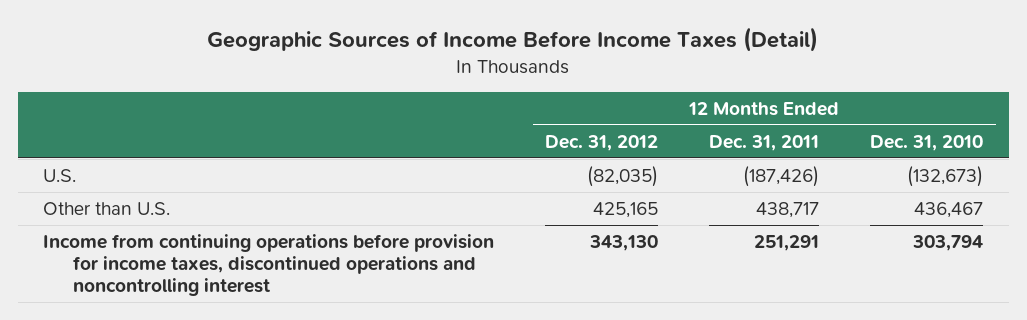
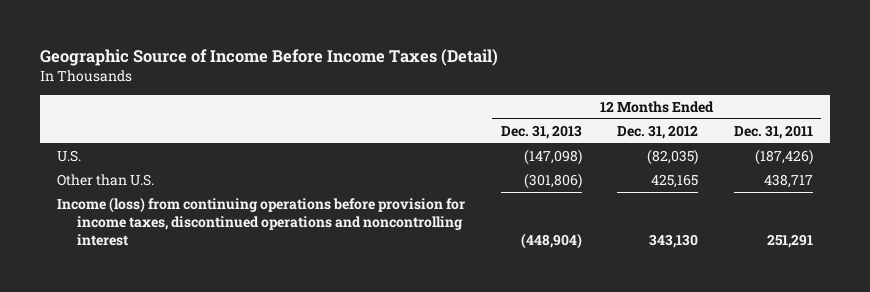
[207,27,819,53] Geographic Sources of Income Before Income Taxes (Detail) -> [39,48,498,66] Geographic Source of Income Before Income Taxes (Detail)
[870,134,984,151] Dec. 31, 2010 -> none
none -> [500,124,582,139] Dec. 31, 2013
[43,234,495,296] Income from continuing operations before provision for income taxes, discontinued operations and noncontrolling interest -> [57,197,466,247] Income (loss) from continuing operations before provision for income taxes, discontinued operations and noncontrolling interest

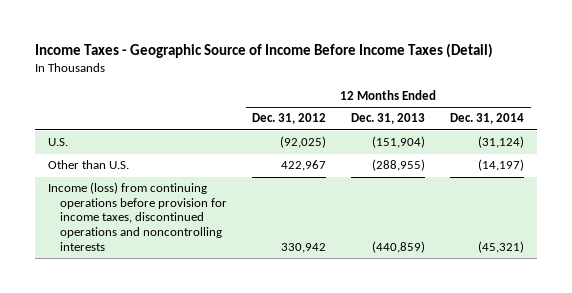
[39,48,498,66] Geographic Source of Income Before Income Taxes (Detail) -> [35,42,494,58] Income Taxes - Geographic Source of Income Before Income Taxes (Detail)
[733,124,813,139] Dec. 31, 2011 -> none
none -> [450,113,525,125] Dec. 31, 2014
[523,149,582,166] (147,098) -> [372,136,426,149] (151,904)
[647,149,699,166] (82,035) -> [280,136,327,149] (92,025)
[523,173,582,190] (301,806) -> [372,159,426,172] (288,955)
[651,174,699,189] 425,165 -> [281,160,327,172] 422,967
[57,197,466,247] Income (loss) from continuing operations before provision for income taxes, discontinued operations and noncontrolling interest -> [47,182,227,251] Income (loss) from continuing operations before provision for income taxes, discontinued operations and noncontrolling interests
[520,233,582,250] (448,904) -> [372,240,426,253] (440,859)
[649,234,699,249] 343,130 -> [281,242,327,253] 330,942

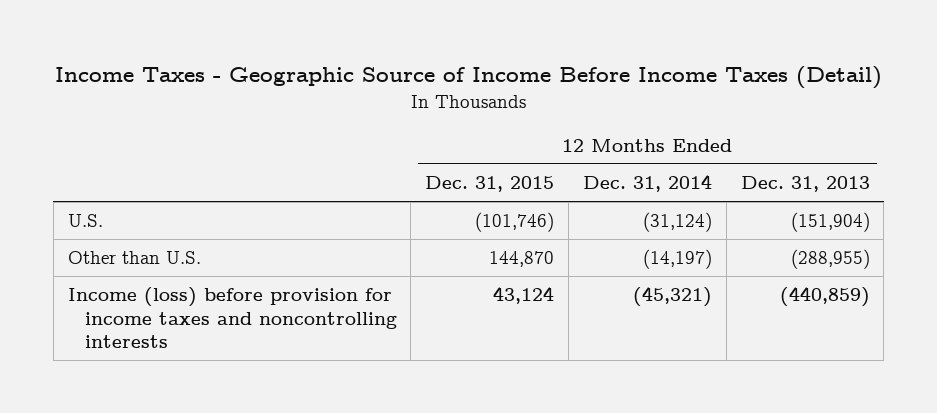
[252,113,327,125] Dec. 31, 2012 -> none
none -> [425,175,555,192] Dec. 31, 2015
[47,182,227,251] Income (loss) from continuing operations before provision for income taxes, discontinued operations and noncontrolling interests -> [67,287,397,348] Income (loss) before provision for income taxes and noncontrolling interests

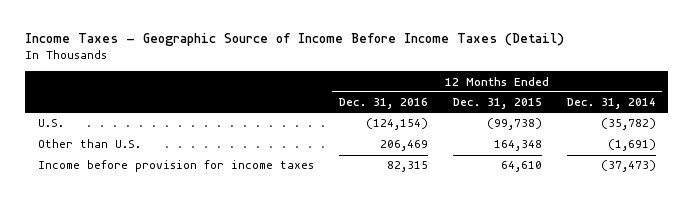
[740,175,870,192] Dec. 31, 2013 -> none
none -> [338,98,428,110] Dec. 31, 2016
[475,212,555,233] (101,746) -> [486,118,542,131] (99,738)
[642,212,712,233] (31,124) -> [600,118,656,131] (35,782)
[489,251,555,268] 144,870 -> [493,140,542,152] 164,348
[642,249,712,270] (14,197) -> [607,139,656,152] (1,691)
[67,287,397,348] Income (loss) before provision for income taxes and noncontrolling interests -> [37,160,314,173] Income before provision for income taxes
[493,286,555,305] 43,124 -> [500,161,542,173] 64,610
[632,286,712,308] (45,321) -> [600,160,656,173] (37,473)

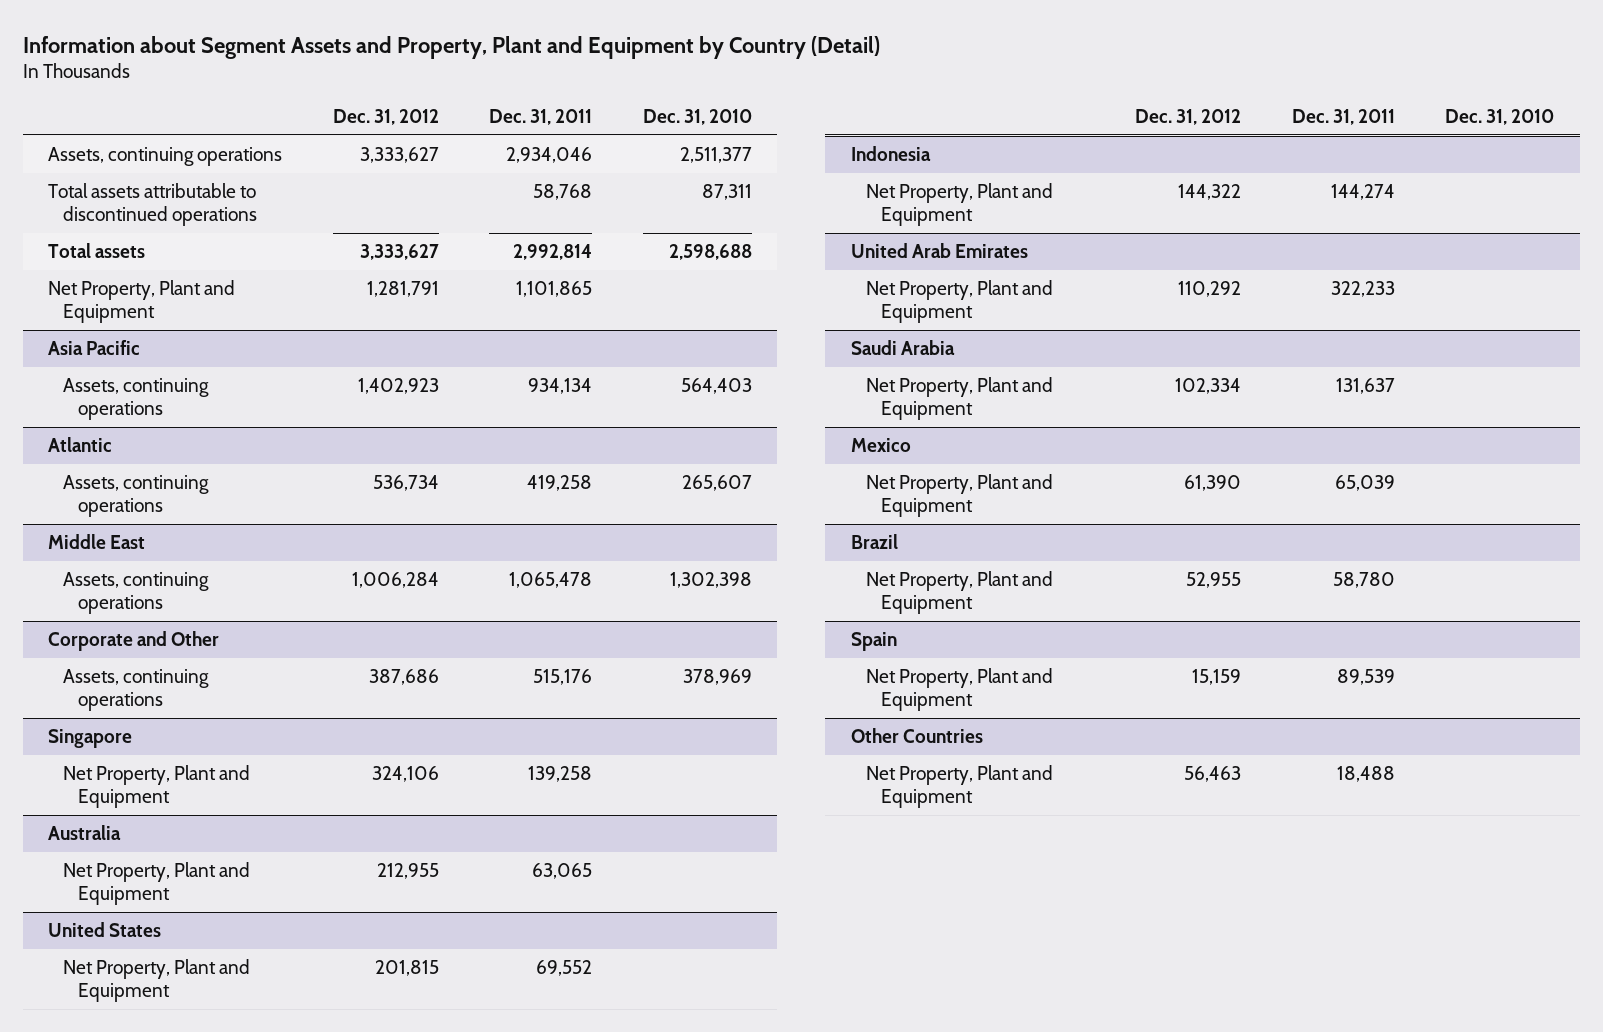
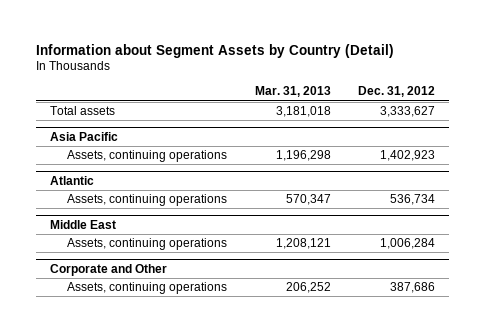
[22,35,880,59] Information about Segment Assets and Property, Plant and Equipment by Country (Detail) -> [36,43,395,58] Information about Segment Assets by Country (Detail)
[489,108,593,125] Dec. 31, 2011 -> none
[643,108,753,125] Dec. 31, 2010 -> none
none -> [254,86,331,98] Mar. 31, 2013
[48,147,283,167] Assets, continuing operations -> none
[48,183,258,226] Total assets attributable to discontinued operations -> none
[48,280,236,323] Net Property, Plant and Equipment -> none
[48,729,133,749] Singapore -> none
[63,765,251,808] Net Property, Plant and Equipment -> none
[48,825,122,841] Australia -> none
[63,862,251,905] Net Property, Plant and Equipment -> none
[48,922,162,938] United States -> none
[63,959,251,1002] Net Property, Plant and Equipment -> none
[850,146,931,162] Indonesia -> none
[865,183,1053,226] Net Property, Plant and Equipment -> none
[850,243,1028,259] United Arab Emirates -> none
[865,280,1053,323] Net Property, Plant and Equipment -> none
[850,340,955,356] Saudi Arabia -> none
[865,377,1053,420] Net Property, Plant and Equipment -> none
[850,438,911,453] Mexico -> none
[865,474,1053,517] Net Property, Plant and Equipment -> none
[850,534,898,550] Brazil -> none
[865,571,1053,614] Net Property, Plant and Equipment -> none
[850,632,897,652] Spain -> none
[865,668,1053,711] Net Property, Plant and Equipment -> none
[850,728,983,744] Other Countries -> none
[865,765,1053,808] Net Property, Plant and Equipment -> none

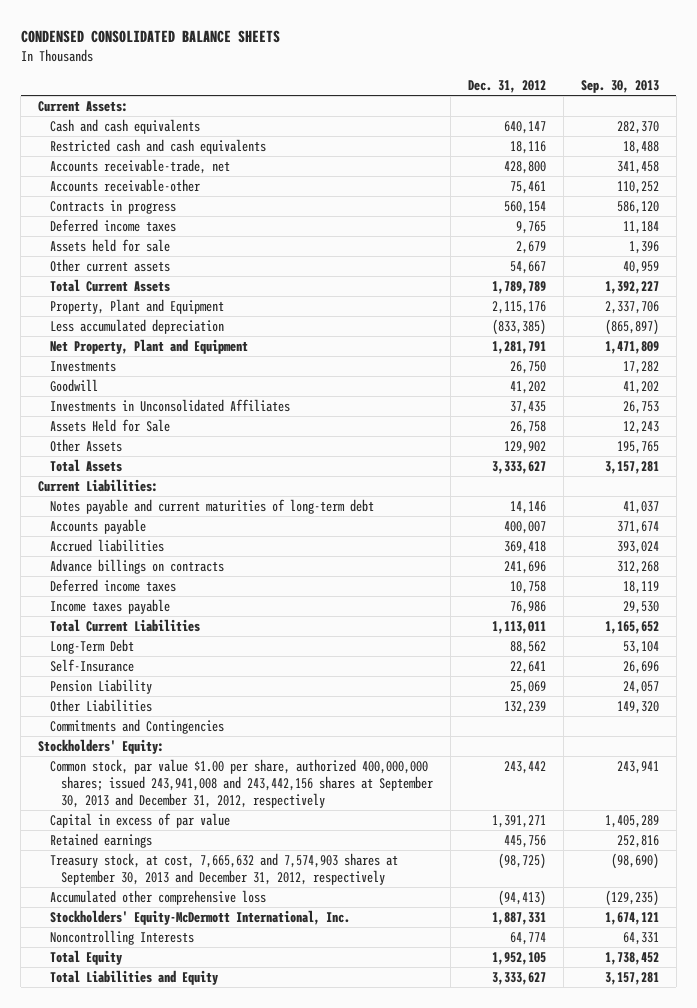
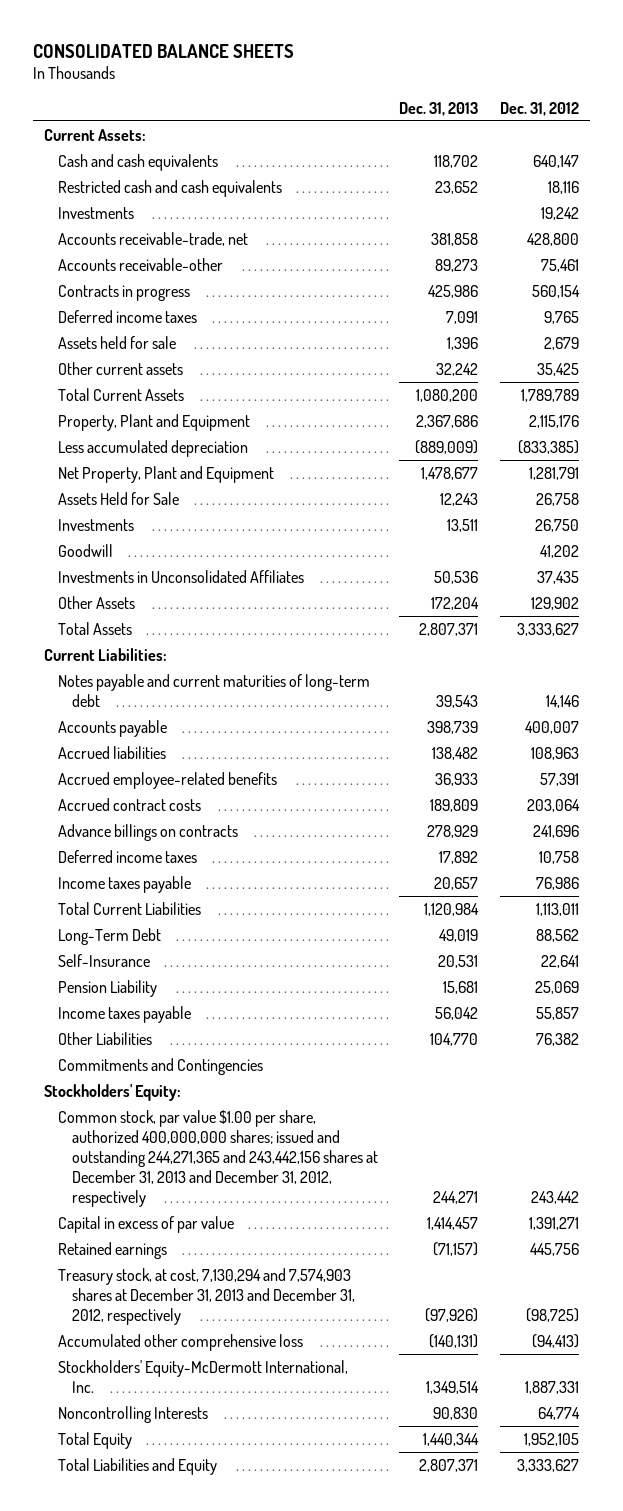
[20,30,280,44] CONDENSED CONSOLIDATED BALANCE SHEETS -> [32,43,294,58] CONSOLIDATED BALANCE SHEETS
[580,80,659,94] Sep. 30, 2013 -> none
none -> [399,101,479,116] Dec. 31, 2013
none -> [57,206,134,219] Investments
[510,260,547,274] 54,667 -> [537,362,580,376] 35,425
[49,418,170,432] Assets Held for Sale -> [57,491,179,505] Assets Held for Sale
[504,540,547,554] 369,418 -> [531,746,580,760] 108,963
none -> [57,771,277,789] Accrued employee-related benefits
none -> [57,797,201,811] Accrued contract costs
none -> [57,1005,191,1023] Income taxes payable
[504,700,547,714] 132,239 -> [536,1032,580,1046] 76,382
[49,758,434,808] Common stock, par value $1.00 per share, authorized 400,000,000 shares; issued 243,941,008 and 243,442,156 shares at September 30, 2013 and December 31, 2012, respectively -> [57,1109,378,1207] Common stock, par value $1.00 per share, authorized 400,000,000 shares; issued and outstanding 244,271,365 and 243,442,156 shares at December 31, 2013 and December 31, 2012, respectively
[49,852,398,885] Treasury stock, at cost, 7,665,632 and 7,574,903 shares at September 30, 2013 and December 31, 2012, respectively -> [57,1267,355,1325] Treasury stock, at cost, 7,130,294 and 7,574,903 shares at December 31, 2013 and December 31, 2012, respectively

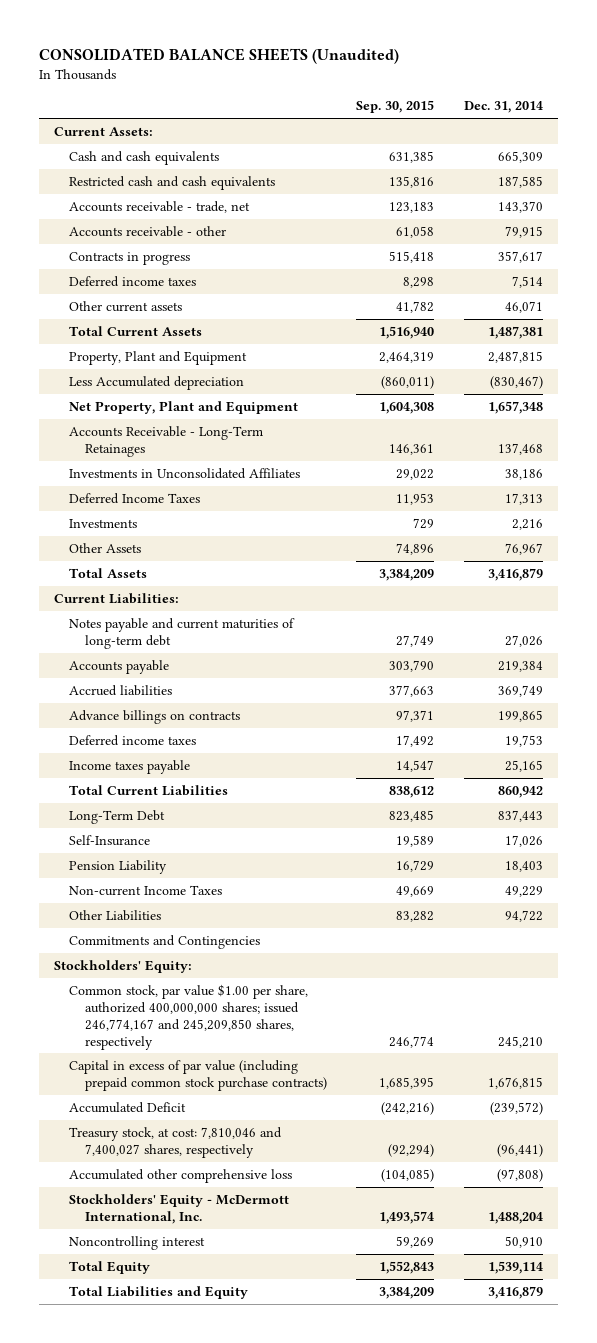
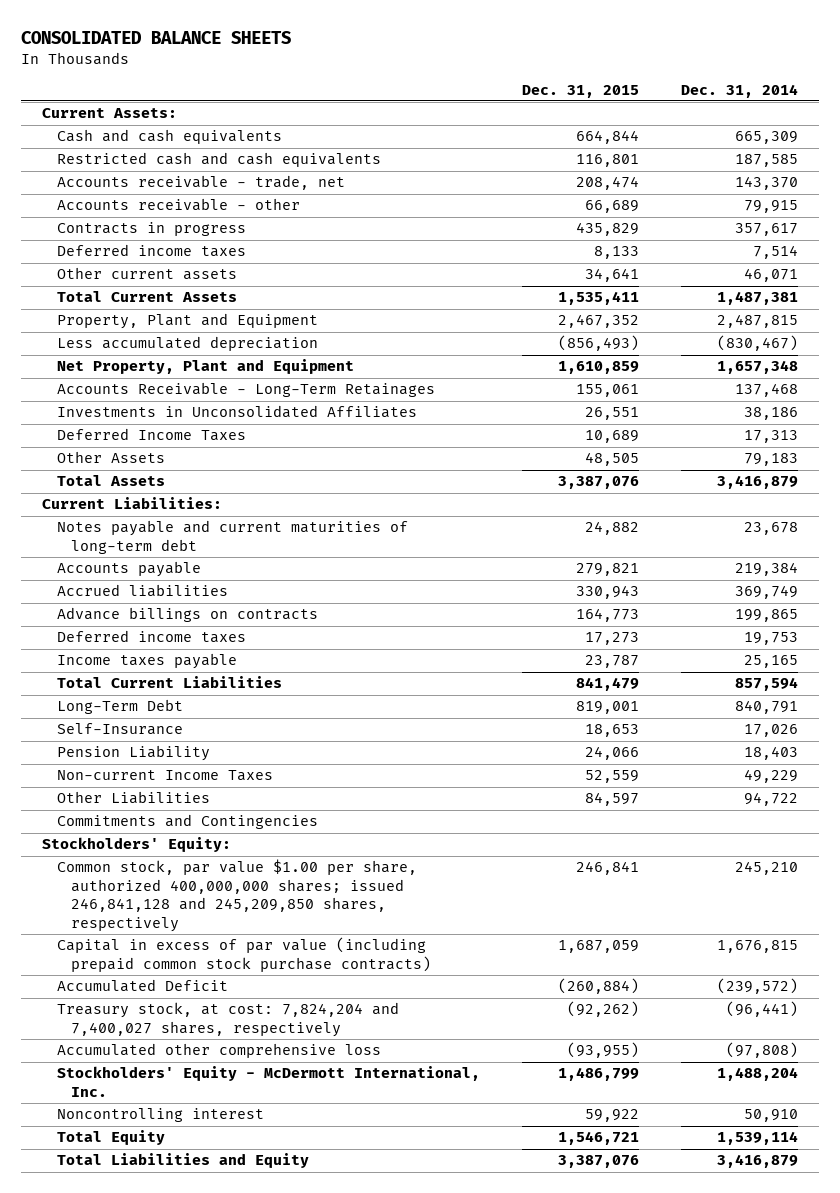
[38,48,399,65] CONSOLIDATED BALANCE SHEETS (Unaudited) -> [21,30,292,44] CONSOLIDATED BALANCE SHEETS
[356,100,435,114] Sep. 30, 2015 -> none
none -> [521,84,639,98] Dec. 31, 2015
[69,375,245,390] Less Accumulated depreciation -> [56,336,318,352] Less accumulated depreciation
[69,518,138,528] Investments -> none
[505,542,544,555] 76,967 -> [744,453,799,467] 79,183
[505,634,544,647] 27,026 -> [744,522,799,536] 23,678
[498,785,544,798] 860,942 -> [735,677,799,692] 857,594
[498,809,544,822] 837,443 -> [735,700,799,715] 840,791
[69,983,309,1050] Common stock, par value $1.00 per share, authorized 400,000,000 shares; issued 246,774,167 and 245,209,850 shares, respectively -> [56,859,417,933] Common stock, par value $1.00 per share, authorized 400,000,000 shares; issued 246,841,128 and 245,209,850 shares, respectively
[69,1126,283,1158] Treasury stock, at cost: 7,810,046 and 7,400,027 shares, respectively -> [56,1002,399,1037] Treasury stock, at cost: 7,824,204 and 7,400,027 shares, respectively

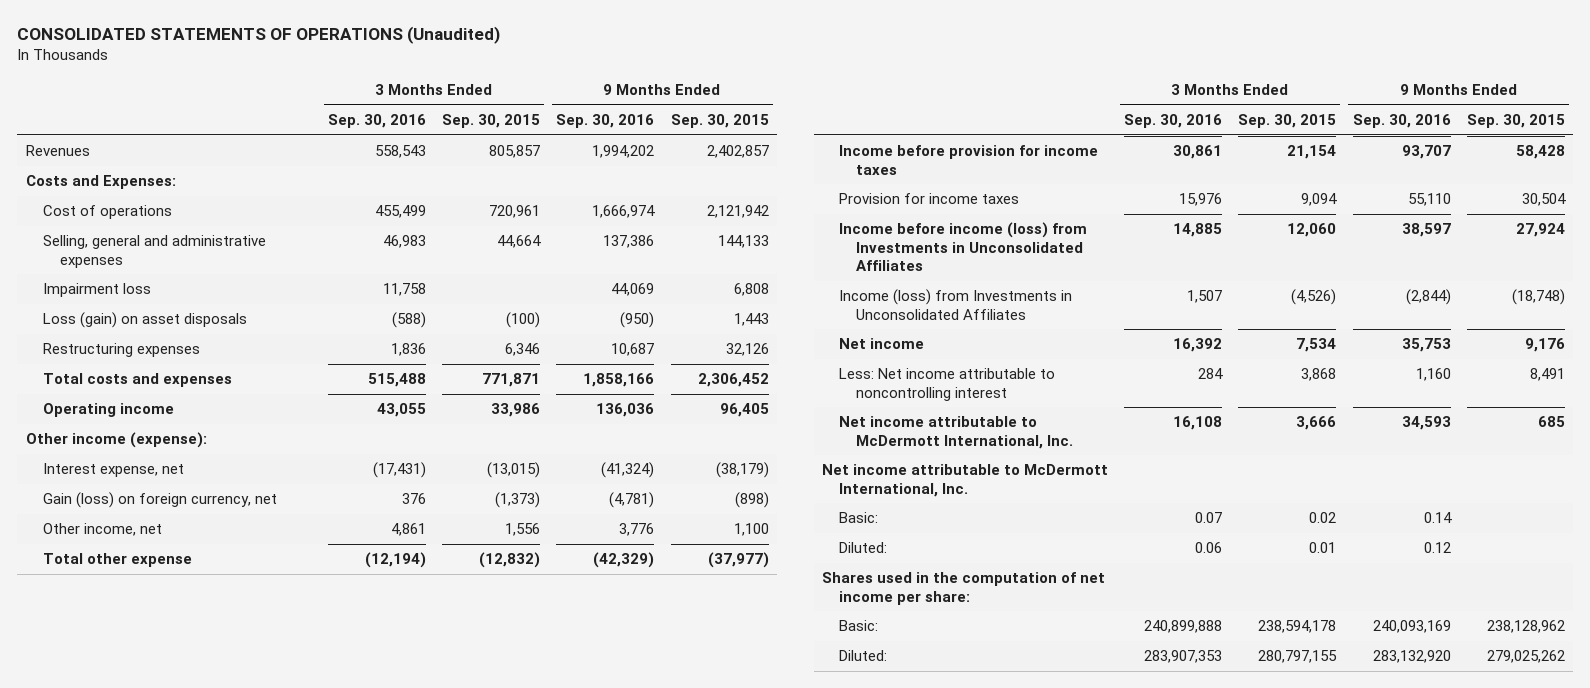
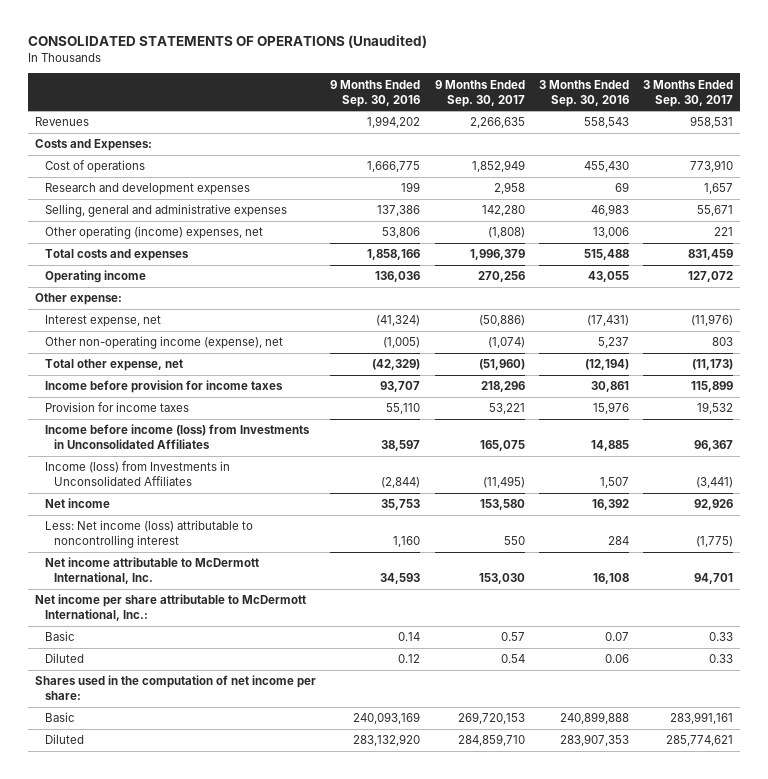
[442,114,541,129] Sep. 30, 2015 -> none
[670,114,769,129] Sep. 30, 2015 -> none
none -> [434,79,525,107] 9 Months Ended Sep. 30, 2017
none -> [642,79,733,107] 3 Months Ended Sep. 30, 2017
[374,205,426,219] 455,499 -> [583,161,629,173] 455,430
[592,205,656,219] 1,666,974 -> [367,161,421,173] 1,666,775
none -> [44,183,250,196] Research and development expenses
[42,283,151,298] Impairment loss -> none
[42,312,247,329] Loss (gain) on asset disposals -> none
[42,343,200,358] Restructuring expenses -> none
none -> [44,226,263,240] Other operating (income) expenses, net
[25,432,207,449] Other income (expense): -> [35,293,123,306] Other expense:
[42,492,277,509] Gain (loss) on foreign currency, net -> none
[42,523,162,537] Other income, net -> [44,336,283,350] Other non-operating income (expense), net
[390,523,426,537] 4,861 -> [597,337,629,349] 5,237
[619,523,655,537] 3,776 -> [383,337,421,349] (1,005)
[42,553,192,568] Total other expense -> [44,359,183,372] Total other expense, net
[838,368,1055,401] Less: Net income attributable to noncontrolling interest -> [44,520,253,549] Less: Net income (loss) attributable to noncontrolling interest
[821,464,1108,497] Net income attributable to McDermott International, Inc. -> [35,594,307,622] Net income per share attributable to McDermott International, Inc.:
[838,512,878,524] Basic: -> [44,631,75,642] Basic
[838,542,887,554] Diluted: -> [44,653,84,664] Diluted
[838,620,878,632] Basic: -> [44,712,75,723] Basic
[838,650,887,662] Diluted: -> [44,734,84,745] Diluted

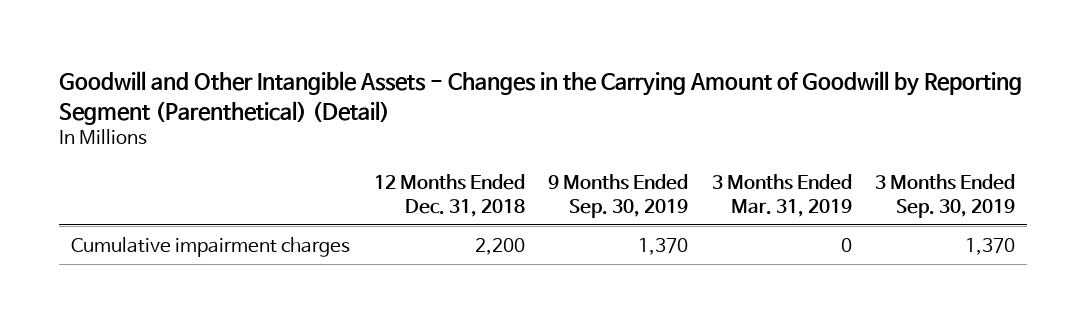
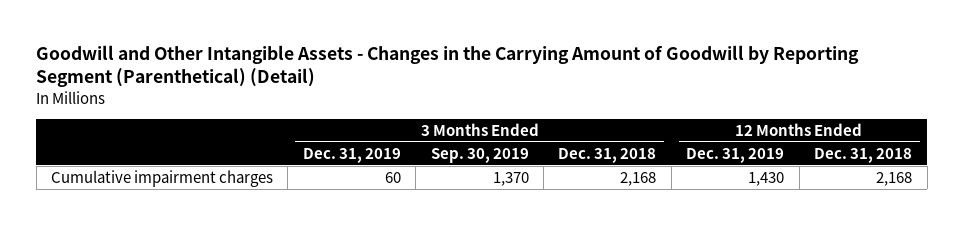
[548,174,689,218] 9 Months Ended Sep. 30, 2019 -> none
[711,174,852,217] 3 Months Ended Mar. 31, 2019 -> none
none -> [302,147,401,163] Dec. 31, 2019
none -> [558,147,657,163] Dec. 31, 2018
none -> [686,147,785,163] Dec. 31, 2019
[474,237,525,255] 2,200 -> [876,172,913,187] 2,168

